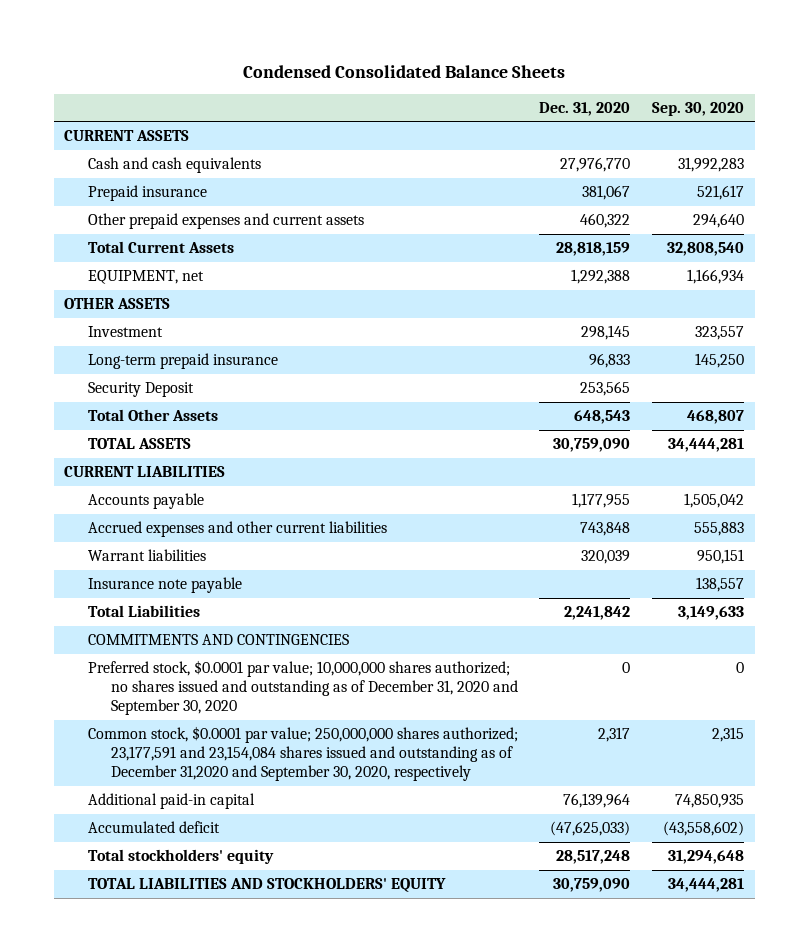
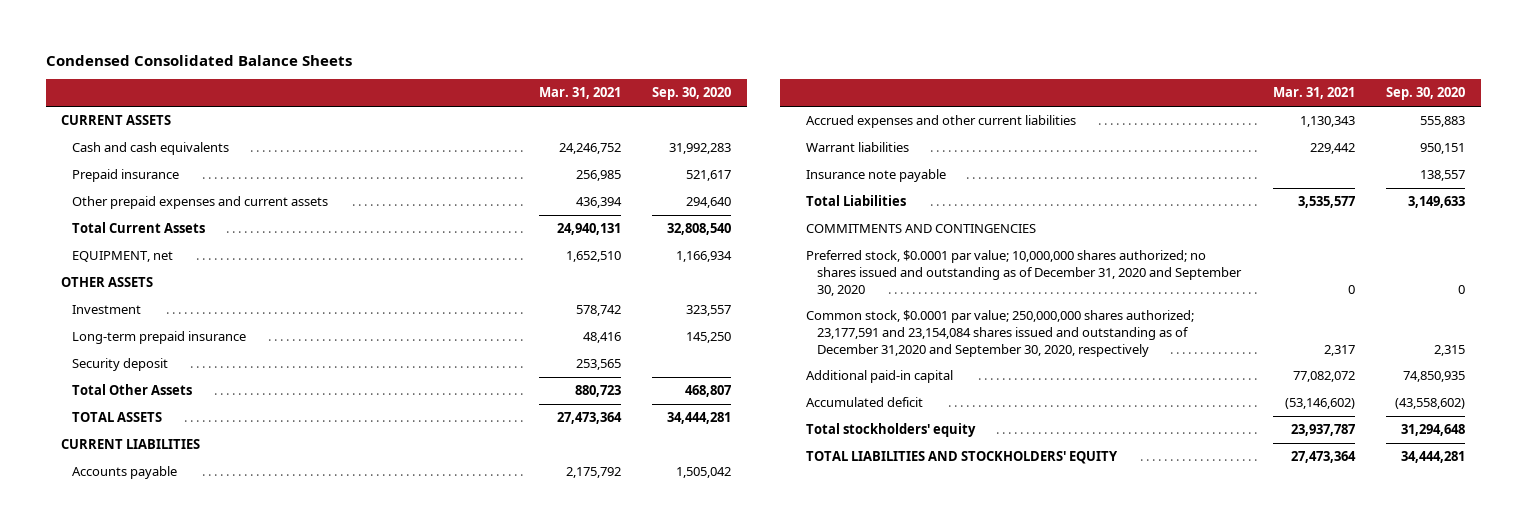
[539,102,631,117] Dec. 31, 2020 -> none
none -> [538,87,621,100] Mar. 31, 2021
[87,382,194,398] Security Deposit -> [72,358,169,372] Security deposit

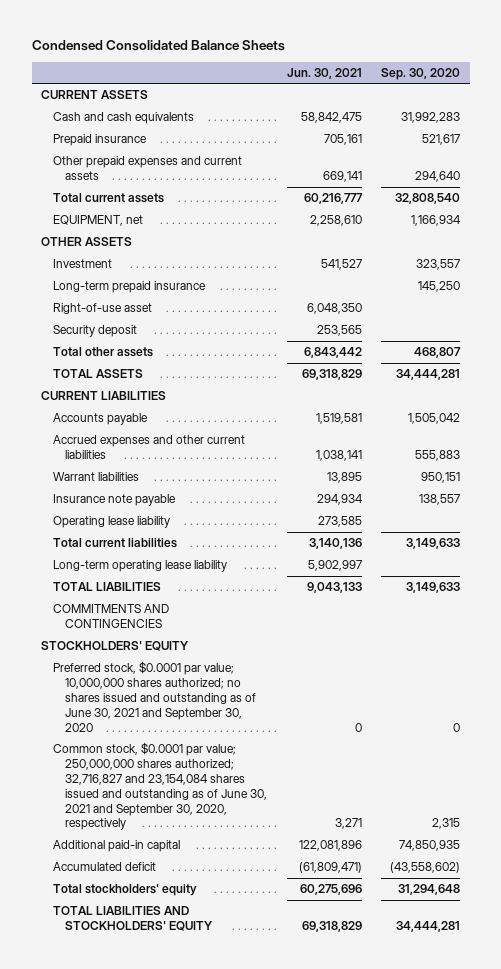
[538,87,621,100] Mar. 31, 2021 -> none
none -> [286,67,362,79] Jun. 30, 2021
[72,222,206,234] Total Current Assets -> [53,193,165,204] Total current assets
none -> [53,303,153,315] Right-of-use asset
[72,384,193,396] Total Other Assets -> [53,347,154,358] Total other assets
none -> [53,516,171,529] Operating lease liability
none -> [53,538,178,549] Total current liabilities
none -> [53,560,228,573] Long-term operating lease liability
[806,195,907,207] Total Liabilities -> [53,582,162,592] TOTAL LIABILITIES
none -> [41,641,190,652] STOCKHOLDERS' EQUITY
[806,250,1243,296] Preferred stock, $0.0001 par value; 10,000,000 shares authorized; no shares issued and outstanding as of December 31, 2020 and September 30, 2020 -> [53,661,257,732] Preferred stock, $0.0001 par value; 10,000,000 shares authorized; no shares issued and outstanding as of June 30, 2021 and September 30, 2020
[806,310,1195,357] Common stock, $0.0001 par value; 250,000,000 shares authorized; 23,177,591 and 23,154,084 shares issued and outstanding as of December 31,2020 and September 30, 2020, respectively -> [53,742,268,831] Common stock, $0.0001 par value; 250,000,000 shares authorized; 32,716,827 and 23,154,084 shares issued and outstanding as of June 30, 2021 and September 30, 2020, respectively

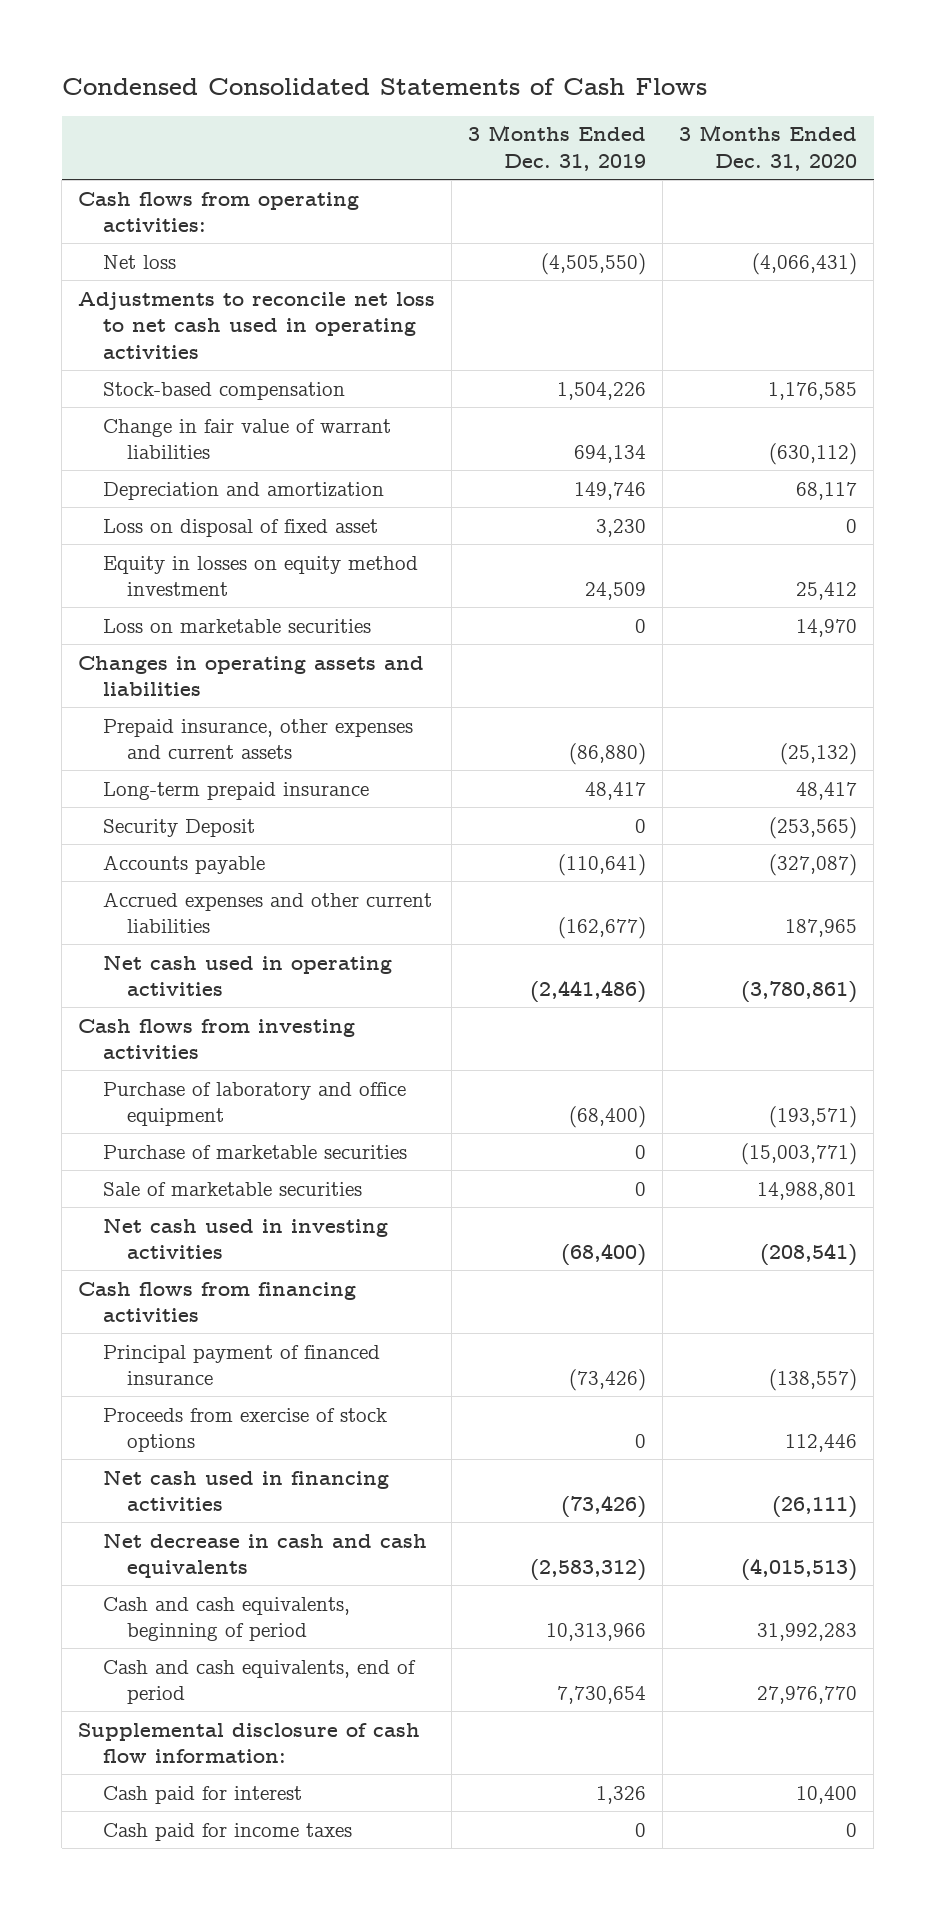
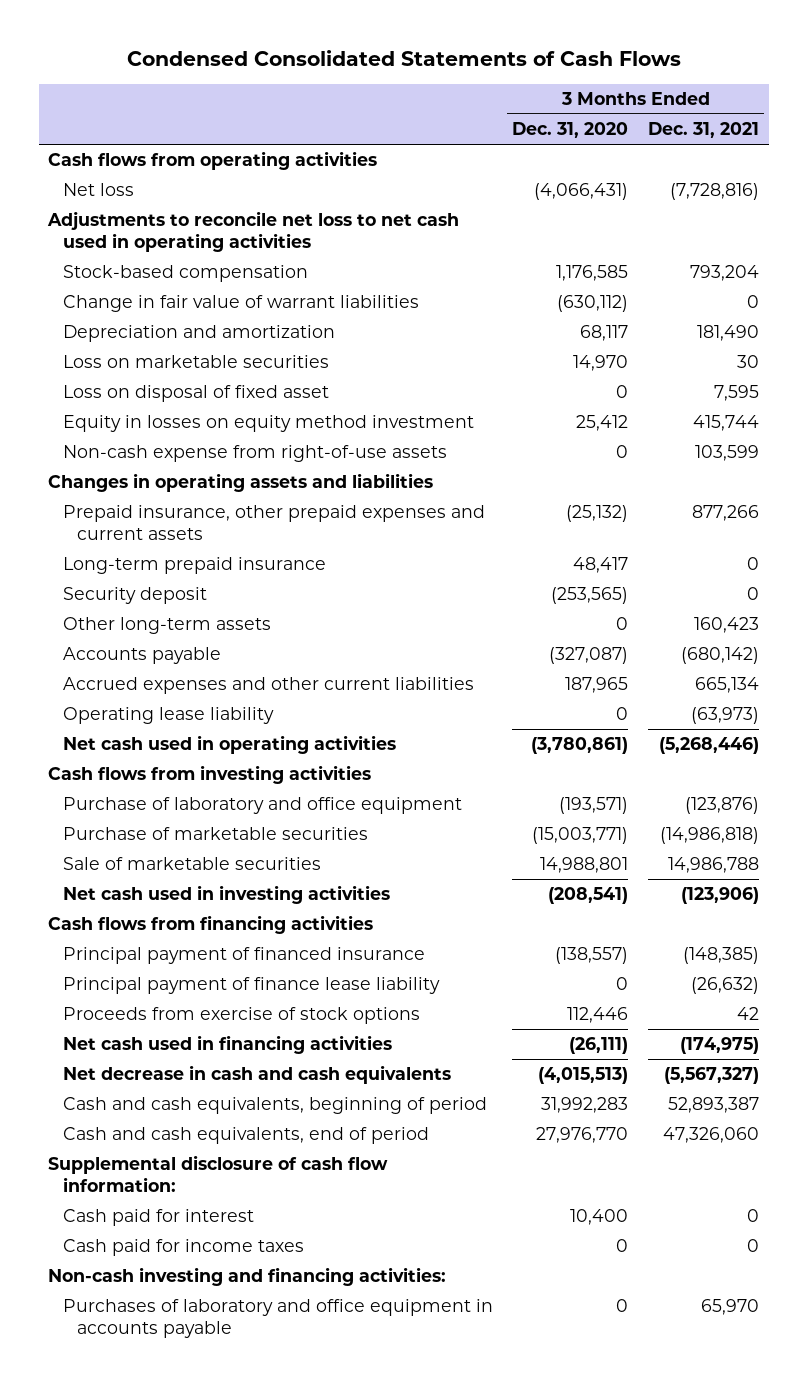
[468,125,647,171] 3 Months Ended Dec. 31, 2019 -> none
none -> [647,122,759,139] Dec. 31, 2021
[78,191,360,233] Cash flows from operating activities: -> [48,151,378,171] Cash flows from operating activities
[102,618,371,633] Loss on marketable securities -> [62,355,329,369] Loss on marketable securities
none -> [62,445,447,463] Non-cash expense from right-of-use assets
[102,718,413,760] Prepaid insurance, other expenses and current assets -> [62,505,485,541] Prepaid insurance, other prepaid expenses and current assets
[102,818,255,837] Security Deposit -> [62,587,207,605] Security deposit
none -> [62,617,271,635] Other long-term assets
none -> [62,707,274,725] Operating lease liability
none -> [62,977,440,995] Principal payment of finance lease liability
none -> [48,1267,447,1287] Non-cash investing and financing activities:
none -> [62,1299,493,1339] Purchases of laboratory and office equipment in accounts payable

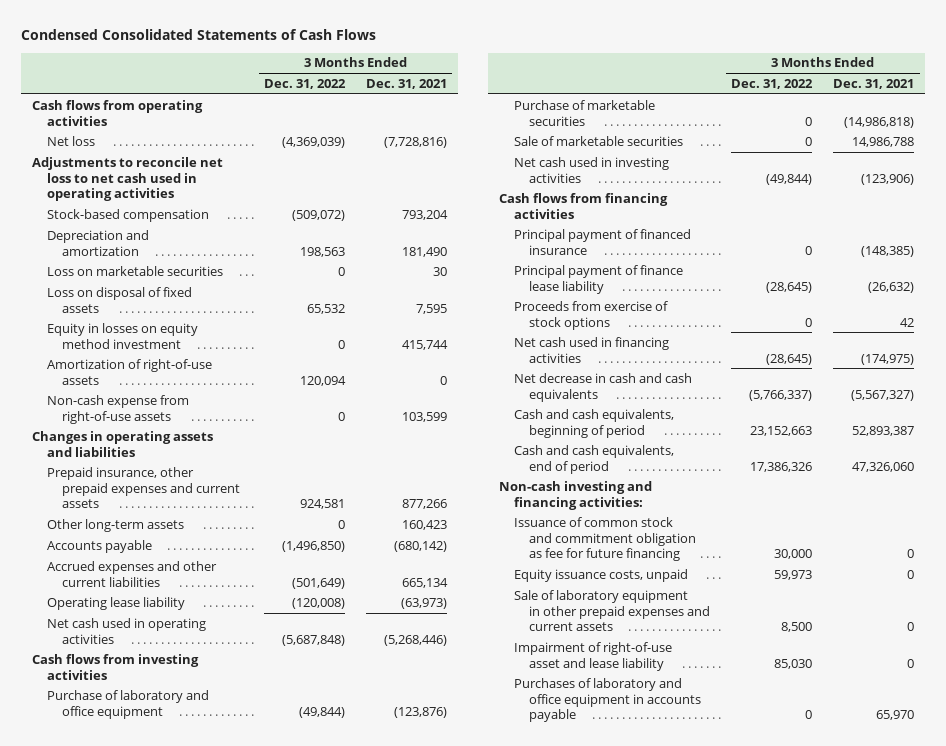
[512,122,629,139] Dec. 31, 2020 -> none
none -> [264,78,347,89] Dec. 31, 2022
[62,295,419,313] Change in fair value of warrant liabilities -> none
[62,385,329,403] Loss on disposal of fixed asset -> [46,286,192,313] Loss on disposal of fixed assets
none -> [46,358,212,385] Amortization of right-of-use assets
[62,557,326,575] Long-term prepaid insurance -> none
[62,587,207,605] Security deposit -> none
[48,1155,389,1193] Supplemental disclosure of cash flow information: -> none
[62,1209,254,1227] Cash paid for interest -> none
[62,1239,304,1257] Cash paid for income taxes -> none
none -> [514,516,697,562] Issuance of common stock and commitment obligation as fee for future financing
none -> [514,568,689,582] Equity issuance costs, unpaid
none -> [514,589,711,632] Sale of laboratory equipment in other prepaid expenses and current assets
none -> [514,641,673,671] Impairment of right-of-use asset and lease liability

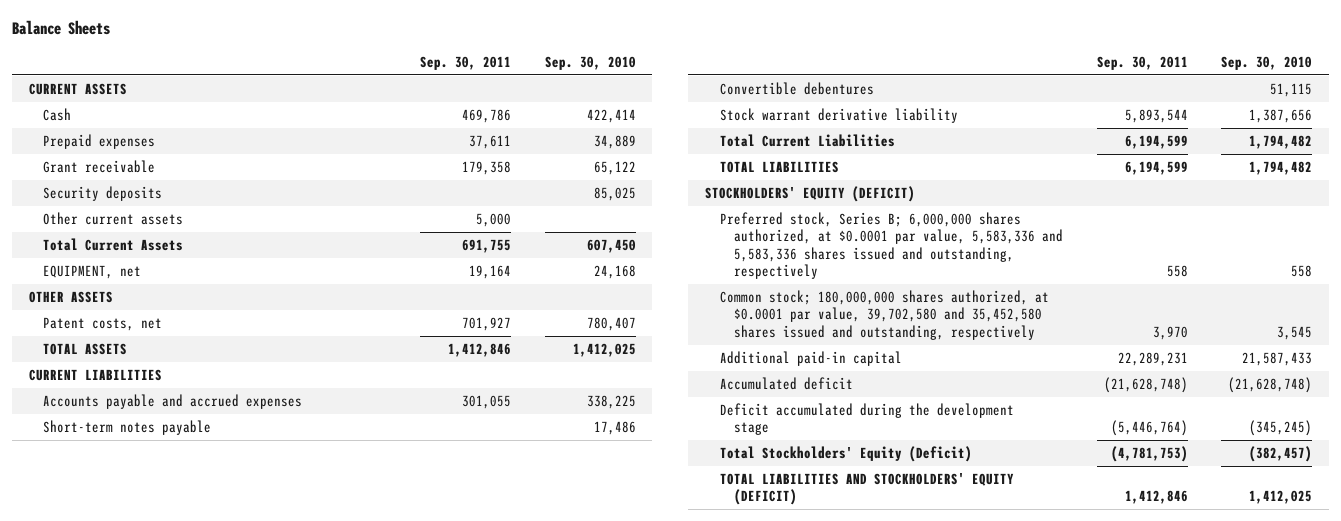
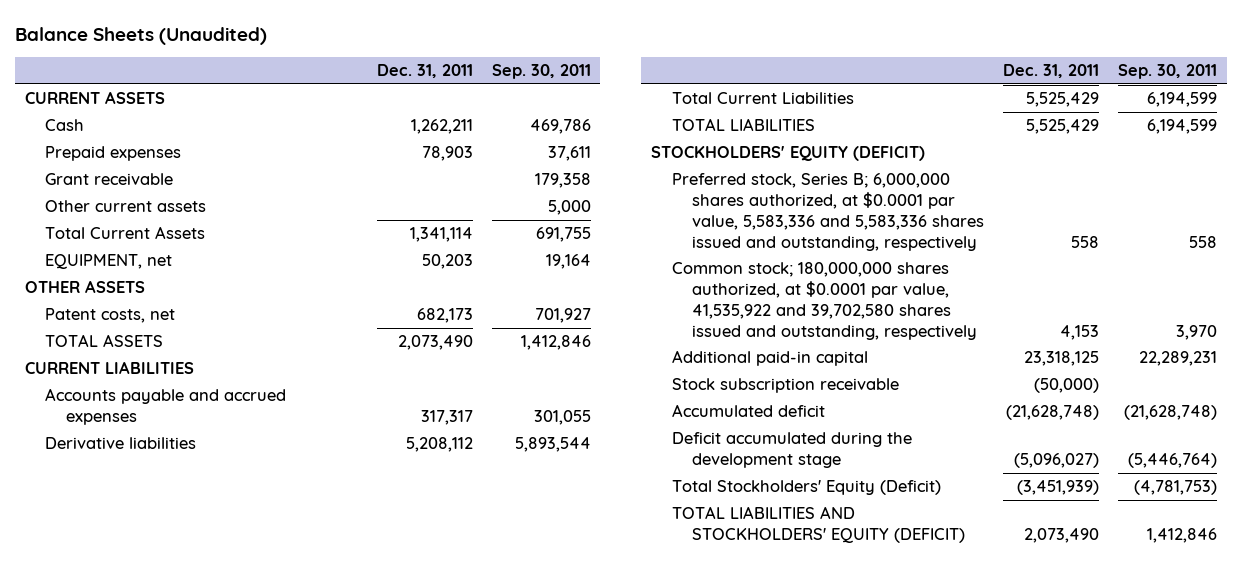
[12,20,111,36] Balance Sheets -> [15,26,268,45] Balance Sheets (Unaudited)
[544,55,636,70] Sep. 30, 2010 -> none
none -> [377,64,474,79] Dec. 31, 2011
[43,186,163,202] Security deposits -> none
[43,420,212,436] Short-term notes payable -> none
[719,82,874,96] Convertible debentures -> none
[719,108,958,124] Stock warrant derivative liability -> [45,437,197,450] Derivative liabilities
[719,290,1049,340] Common stock; 180,000,000 shares authorized, at $0.0001 par value, 39,702,580 and 35,452,580 shares issued and outstanding, respectively -> [671,262,978,340] Common stock; 180,000,000 shares authorized, at $0.0001 par value, 41,535,922 and 39,702,580 shares issued and outstanding, respectively
none -> [671,378,899,394] Stock subscription receivable

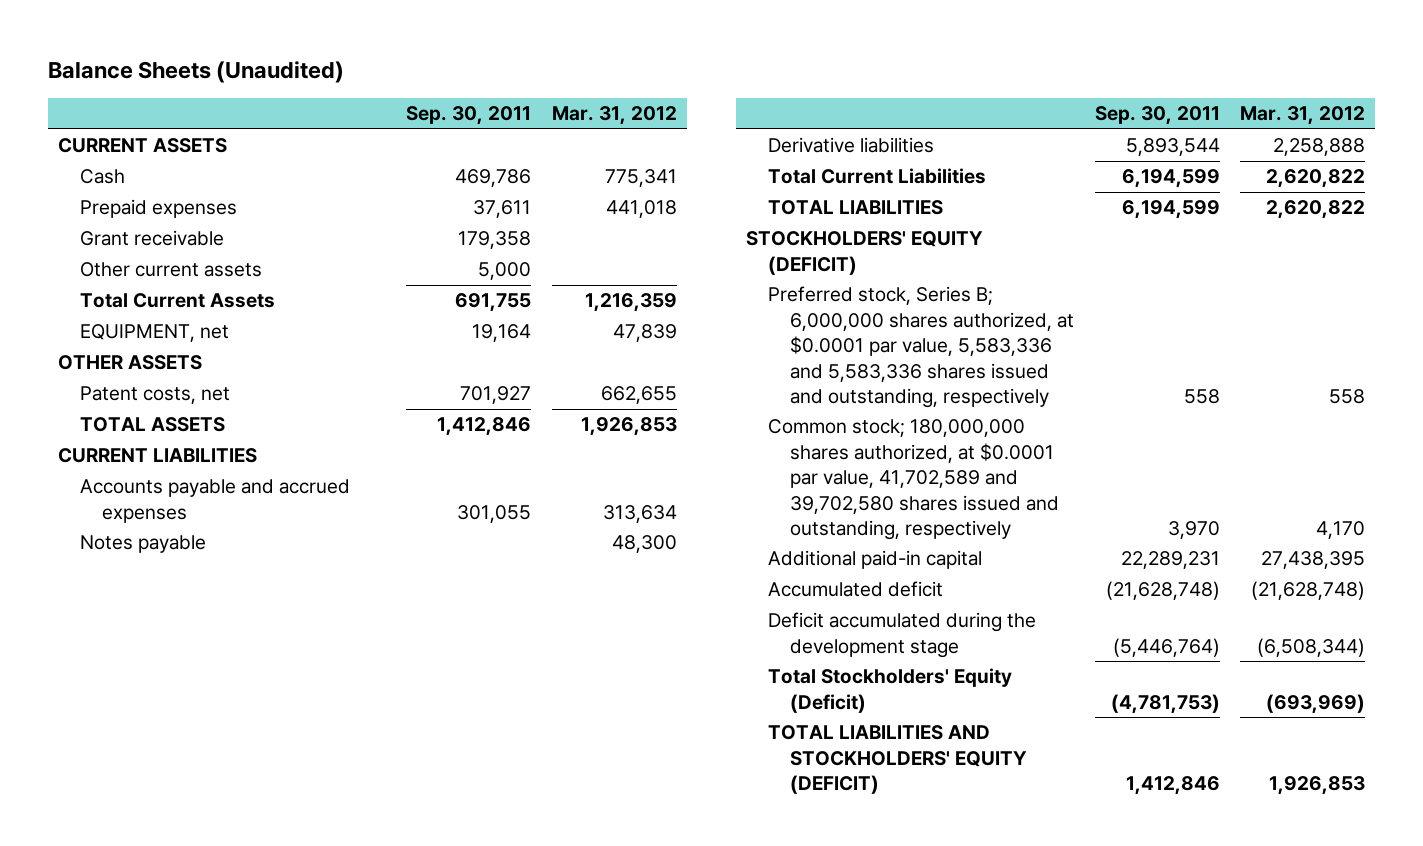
[377,64,474,79] Dec. 31, 2011 -> none
none -> [551,106,677,126] Mar. 31, 2012
none -> [79,535,206,554] Notes payable
[671,262,978,340] Common stock; 180,000,000 shares authorized, at $0.0001 par value, 41,535,922 and 39,702,580 shares issued and outstanding, respectively -> [768,419,1060,541] Common stock; 180,000,000 shares authorized, at $0.0001 par value, 41,702,589 and 39,702,580 shares issued and outstanding, respectively
[671,378,899,394] Stock subscription receivable -> none

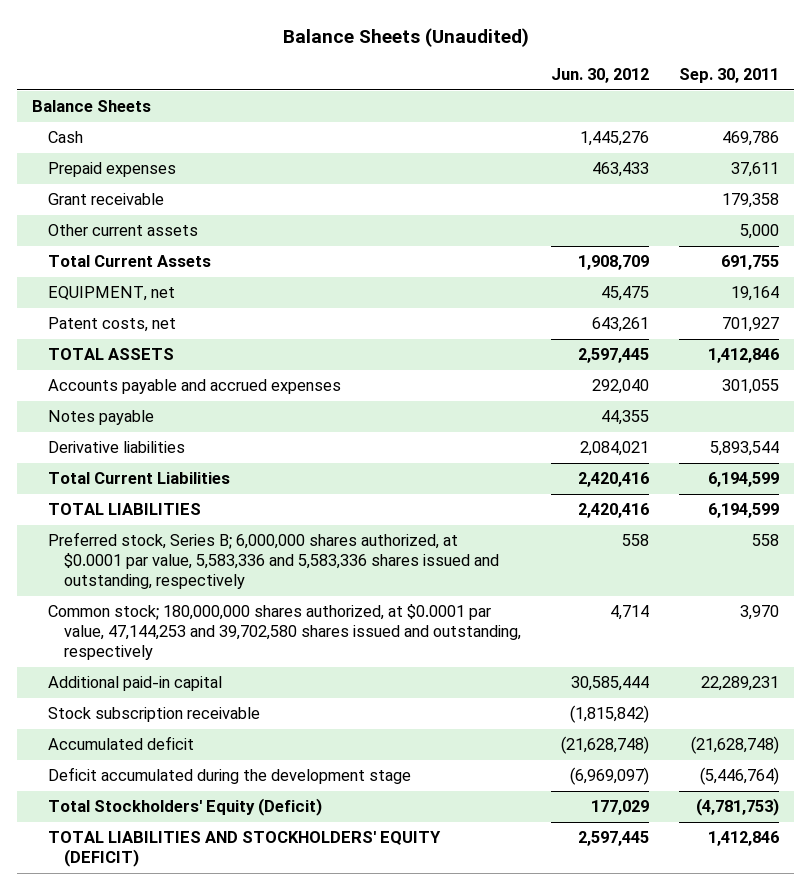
[551,106,677,126] Mar. 31, 2012 -> none
none -> [551,68,650,84] Jun. 30, 2012
[57,138,227,154] CURRENT ASSETS -> none
none -> [32,100,152,113] Balance Sheets
[57,355,202,371] OTHER ASSETS -> none
[57,448,257,464] CURRENT LIABILITIES -> none
[746,231,984,275] STOCKHOLDERS' EQUITY (DEFICIT) -> none
[768,419,1060,541] Common stock; 180,000,000 shares authorized, at $0.0001 par value, 41,702,589 and 39,702,580 shares issued and outstanding, respectively -> [48,604,521,661] Common stock; 180,000,000 shares authorized, at $0.0001 par value, 47,144,253 and 39,702,580 shares issued and outstanding, respectively
none -> [48,707,261,723] Stock subscription receivable

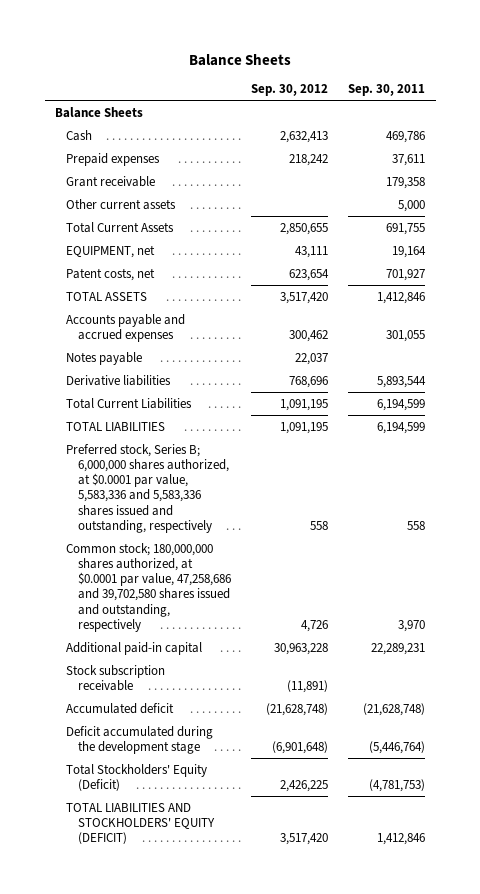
[282,27,529,47] Balance Sheets (Unaudited) -> [189,53,292,66] Balance Sheets
[551,68,650,84] Jun. 30, 2012 -> none
none -> [251,84,329,97] Sep. 30, 2012
[48,604,521,661] Common stock; 180,000,000 shares authorized, at $0.0001 par value, 47,144,253 and 39,702,580 shares issued and outstanding, respectively -> [66,542,231,632] Common stock; 180,000,000 shares authorized, at $0.0001 par value, 47,258,686 and 39,702,580 shares issued and outstanding, respectively

